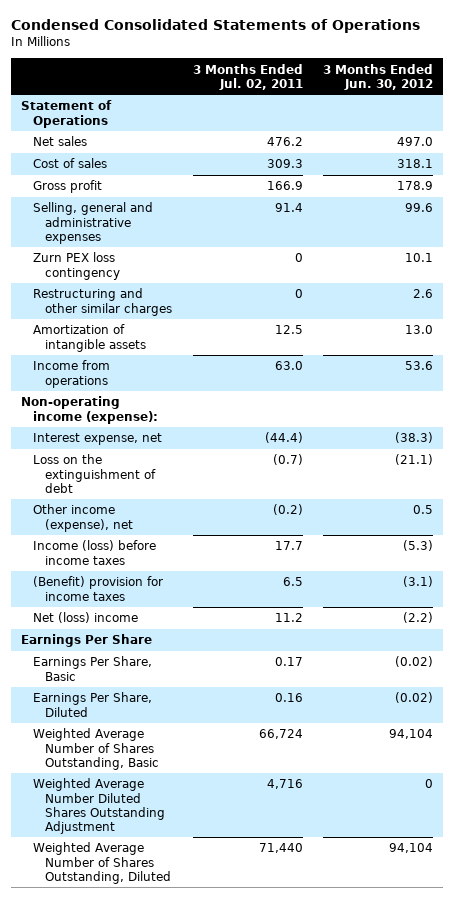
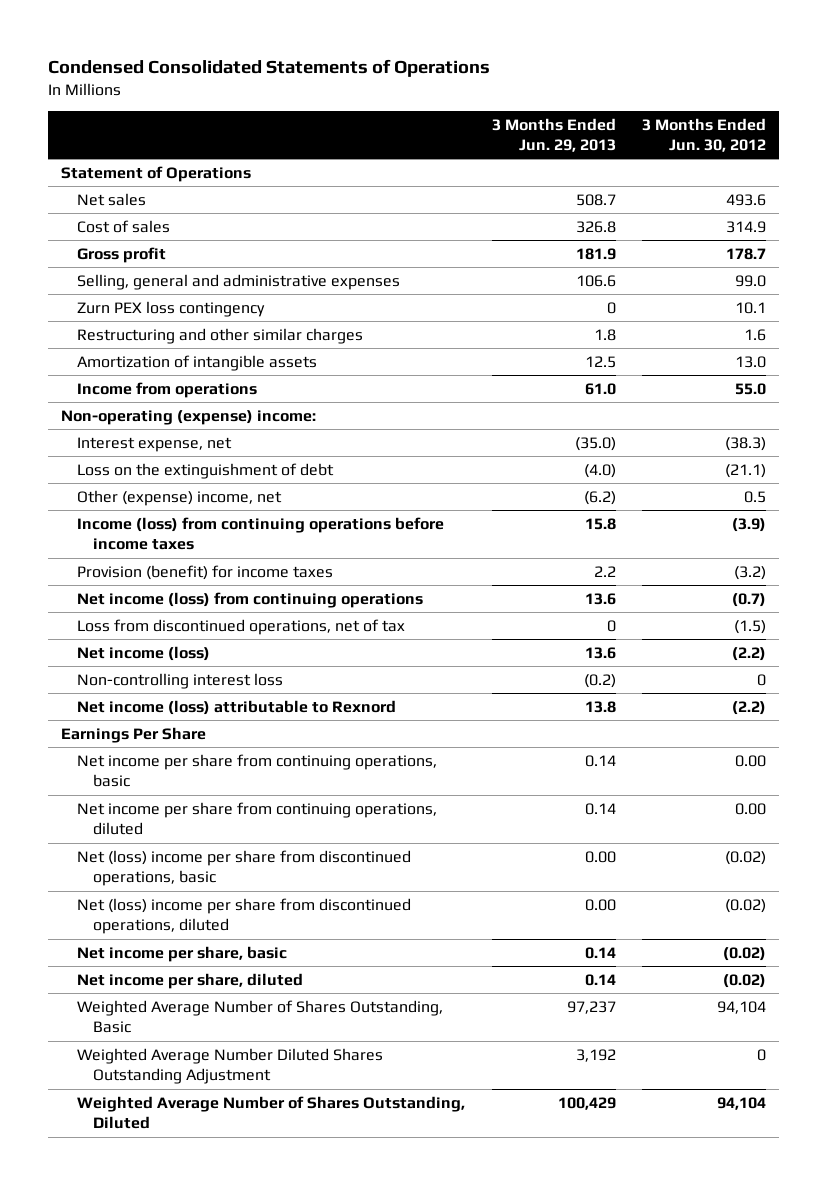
[192,63,303,90] 3 Months Ended Jul. 02, 2011 -> none
none -> [491,117,616,152] 3 Months Ended Jun. 29, 2013
[396,137,433,147] 497.0 -> [726,193,767,206] 493.6
[396,159,433,169] 318.1 -> [726,220,767,233] 314.9
[396,181,433,191] 178.9 -> [726,247,767,260] 178.7
[404,203,433,213] 99.6 -> [735,274,767,287] 99.0
[412,289,433,299] 2.6 -> [744,328,767,341] 1.6
[404,361,433,371] 53.6 -> [735,382,767,395] 55.0
[21,396,159,424] Non-operating income (expense): -> [61,409,317,425] Non-operating (expense) income:
[33,504,134,532] Other income (expense), net -> [77,489,283,506] Other (expense) income, net
[33,540,157,565] Income (loss) before income taxes -> [77,516,445,551] Income (loss) from continuing operations before income taxes
[402,540,433,552] (5.3) -> [732,517,767,532] (3.9)
[33,576,164,601] (Benefit) provision for income taxes -> [77,564,334,580] Provision (benefit) for income taxes
[402,576,433,588] (3.1) -> [734,565,767,580] (3.2)
none -> [77,591,424,608] Net income (loss) from continuing operations
none -> [77,618,406,635] Loss from discontinued operations, net of tax
none -> [77,645,211,661] Net income (loss)
none -> [77,672,284,689] Non-controlling interest loss
[33,612,139,624] Net (loss) income -> [77,699,397,715] Net income (loss) attributable to Rexnord
none -> [77,753,438,788] Net income per share from continuing operations, basic
none -> [77,801,438,836] Net income per share from continuing operations, diluted
none -> [77,849,412,887] Net (loss) income per share from discontinued operations, basic
none -> [77,897,412,935] Net (loss) income per share from discontinued operations, diluted
[33,656,153,681] Earnings Per Share, Basic -> [77,945,288,962] Net income per share, basic
[33,692,153,717] Earnings Per Share, Diluted -> [77,972,304,989] Net income per share, diluted

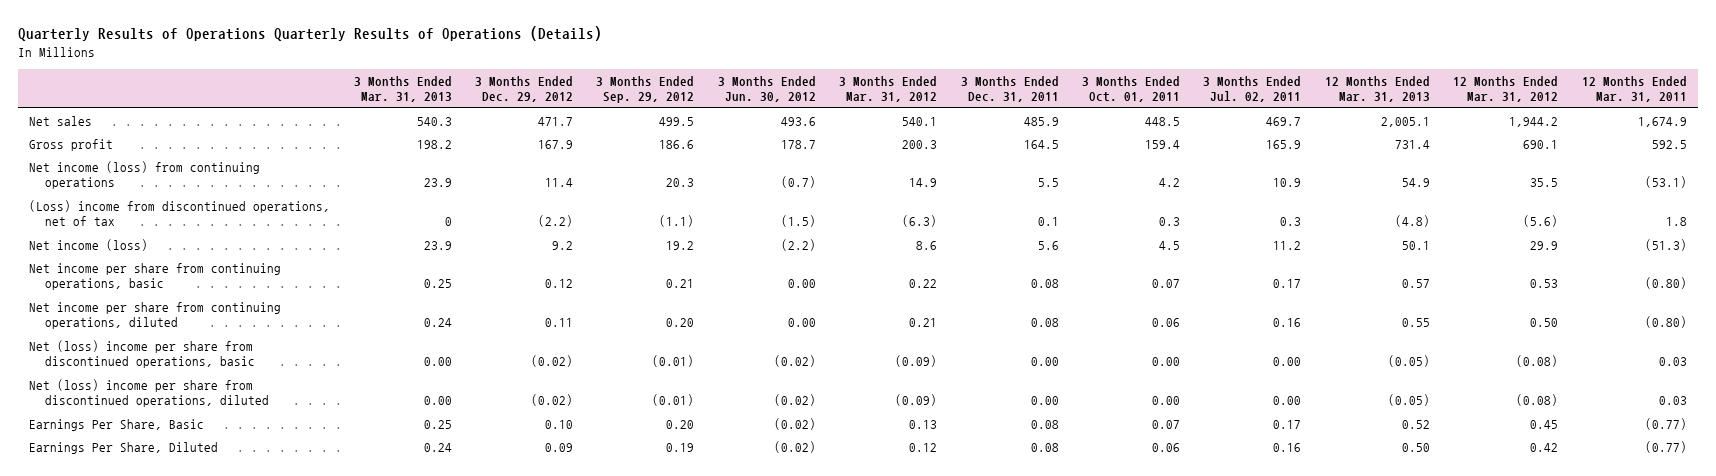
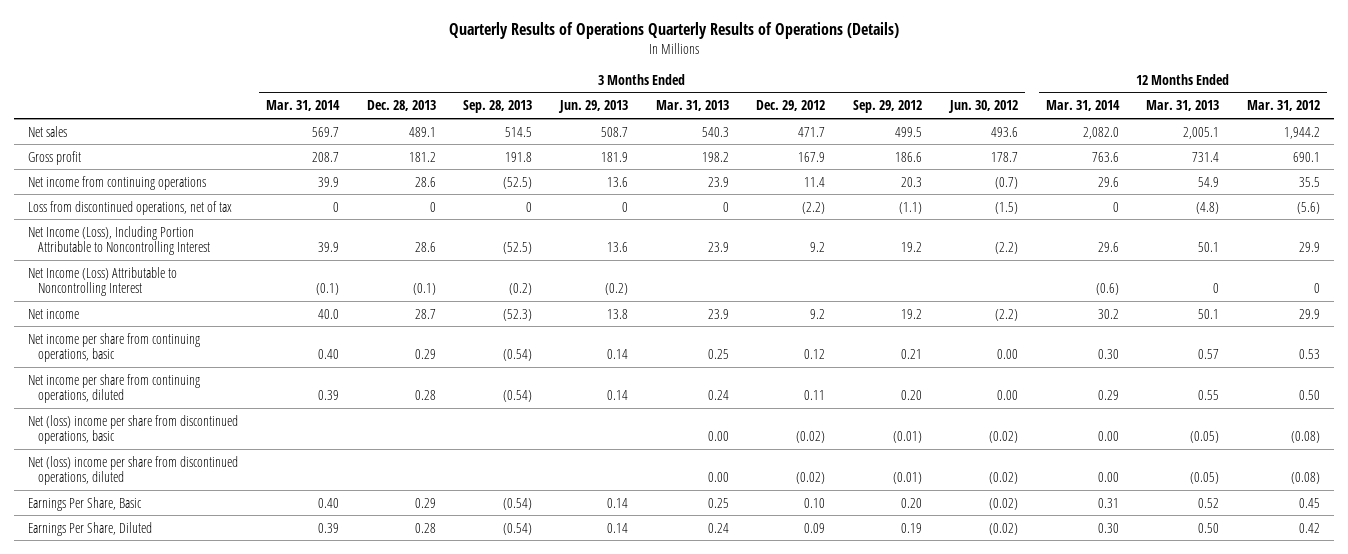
[839,75,938,103] 3 Months Ended Mar. 31, 2012 -> none
[960,75,1059,103] 3 Months Ended Dec. 31, 2011 -> none
[1082,75,1181,103] 3 Months Ended Oct. 01, 2011 -> none
[1203,75,1302,103] 3 Months Ended Jul. 02, 2011 -> none
[1581,75,1687,103] 12 Months Ended Mar. 31, 2011 -> none
none -> [265,100,340,112] Mar. 31, 2014
none -> [366,100,436,112] Dec. 28, 2013
none -> [463,100,533,114] Sep. 28, 2013
none -> [558,100,629,114] Jun. 29, 2013
none -> [1045,100,1120,112] Mar. 31, 2014
[29,160,261,190] Net income (loss) from continuing operations -> [28,175,207,190] Net income from continuing operations
[29,199,331,227] (Loss) income from discontinued operations, net of tax -> [28,200,233,215] Loss from discontinued operations, net of tax
none -> [28,225,210,256] Net Income (Loss), Including Portion Attributable to Noncontrolling Interest
none -> [28,266,178,297] Net Income (Loss) Attributable to Noncontrolling Interest
[29,238,149,251] Net income (loss) -> [28,308,80,319] Net income

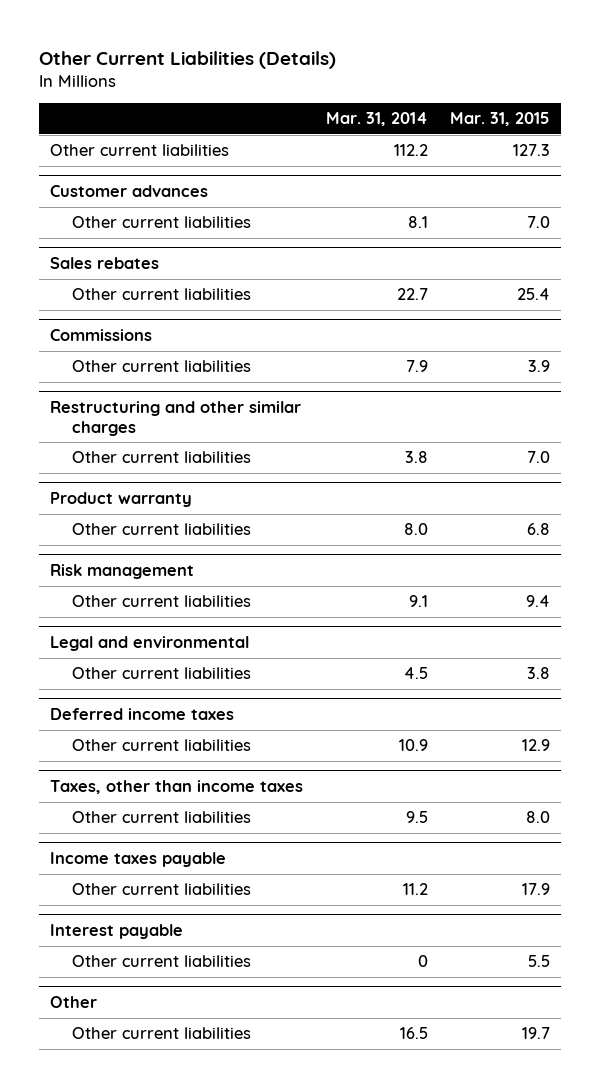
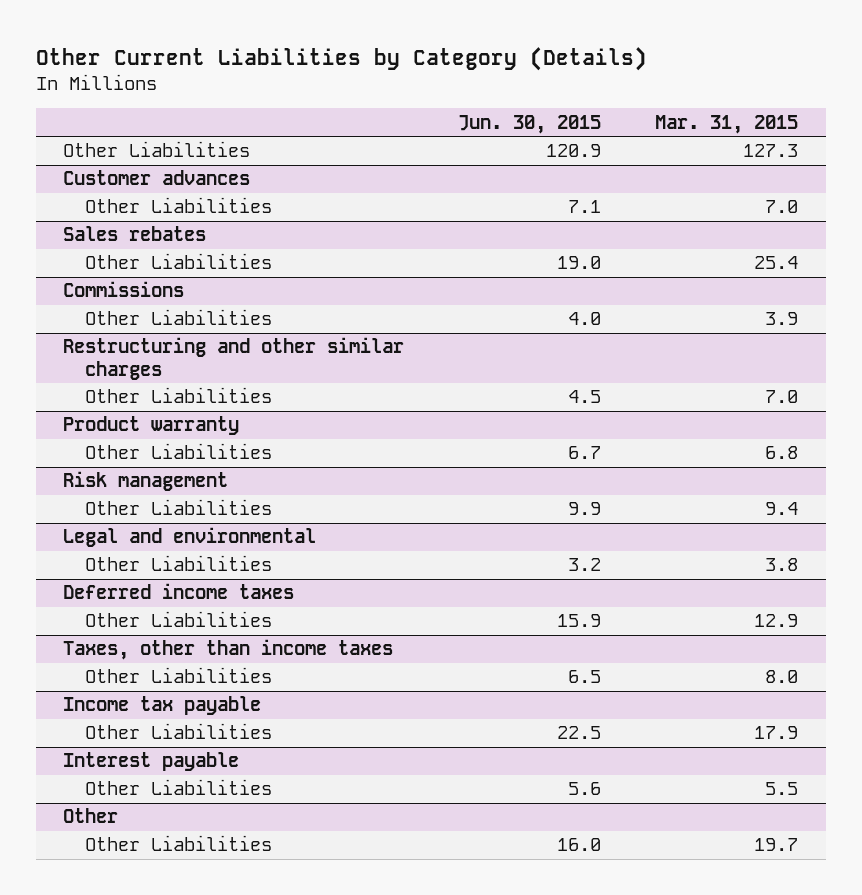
[39,50,337,69] Other Current Liabilities (Details) -> [36,46,648,71] Other Current Liabilities by Category (Details)
[325,112,428,127] Mar. 31, 2014 -> none
none -> [458,114,602,134] Jun. 30, 2015
[50,144,230,157] Other current liabilities -> [63,141,251,158] Other Liabilities
[72,216,252,229] Other current liabilities -> [84,197,272,214] Other Liabilities
[72,288,252,301] Other current liabilities -> [84,253,272,270] Other Liabilities
[72,360,252,373] Other current liabilities -> [84,309,272,326] Other Liabilities
[72,451,252,464] Other current liabilities -> [84,387,272,404] Other Liabilities
[72,523,252,536] Other current liabilities -> [84,443,272,460] Other Liabilities
[72,595,252,608] Other current liabilities -> [84,499,272,516] Other Liabilities
[72,667,252,680] Other current liabilities -> [84,555,272,572] Other Liabilities
[72,739,252,752] Other current liabilities -> [84,611,272,628] Other Liabilities
[72,811,252,824] Other current liabilities -> [84,667,272,684] Other Liabilities
[50,852,227,868] Income taxes payable -> [63,696,262,716] Income tax payable
[72,883,252,896] Other current liabilities -> [84,723,272,740] Other Liabilities
[72,955,252,968] Other current liabilities -> [84,779,272,796] Other Liabilities
[72,1027,252,1040] Other current liabilities -> [84,835,272,852] Other Liabilities

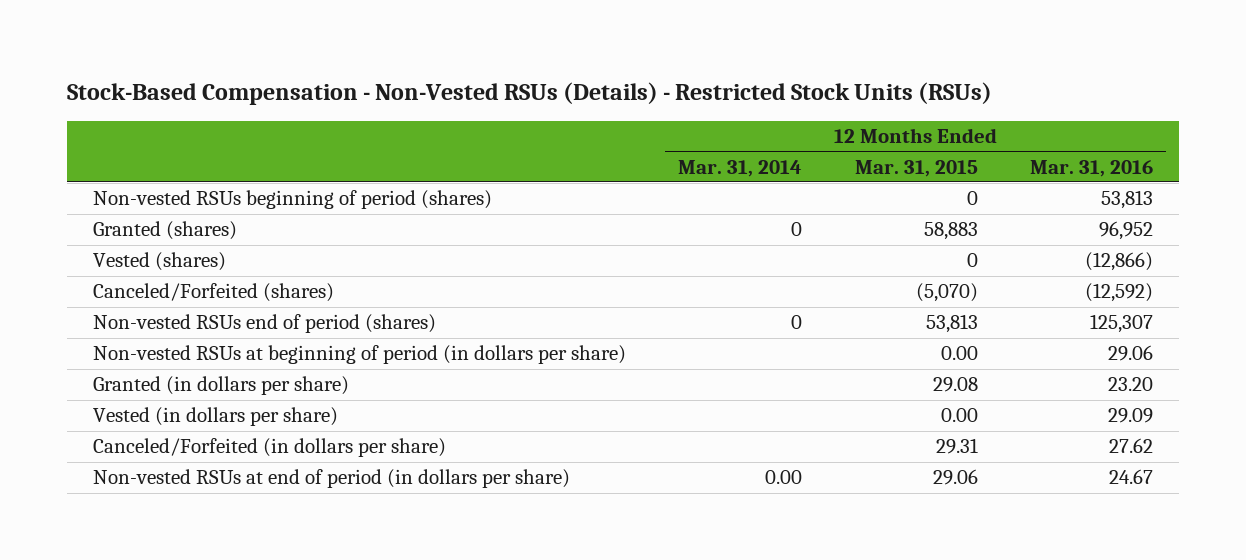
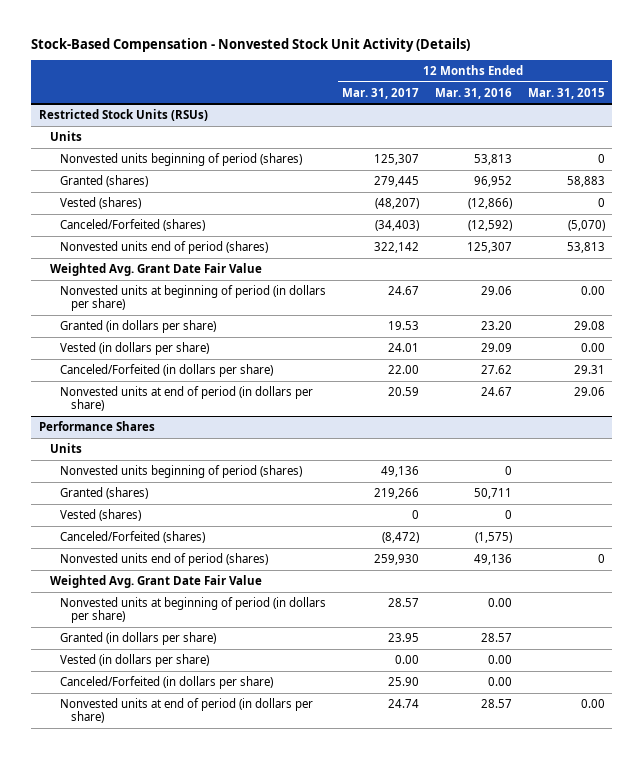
[66,81,992,105] Stock-Based Compensation - Non-Vested RSUs (Details) - Restricted Stock Units (RSUs) -> [31,37,471,52] Stock-Based Compensation - Nonvested Stock Unit Activity (Details)
[678,159,803,177] Mar. 31, 2014 -> none
none -> [341,87,419,99] Mar. 31, 2017
none -> [39,108,209,121] Restricted Stock Units (RSUs)
none -> [49,130,82,141] Units
[93,190,493,210] Non-vested RSUs beginning of period (shares) -> [60,152,303,166] Nonvested units beginning of period (shares)
[93,314,437,334] Non-vested RSUs end of period (shares) -> [60,240,269,254] Nonvested units end of period (shares)
none -> [49,262,262,276] Weighted Avg. Grant Date Fair Value
[93,345,627,365] Non-vested RSUs at beginning of period (in dollars per share) -> [60,284,327,311] Nonvested units at beginning of period (in dollars per share)
[93,469,571,489] Non-vested RSUs at end of period (in dollars per share) -> [60,385,314,411] Nonvested units at end of period (in dollars per share)
none -> [39,420,156,431] Performance Shares
none -> [49,442,82,453] Units
none -> [60,464,303,478] Nonvested units beginning of period (shares)
none -> [60,486,149,499] Granted (shares)
none -> [60,508,142,521] Vested (shares)
none -> [60,530,206,543] Canceled/Forfeited (shares)
none -> [60,552,269,566] Nonvested units end of period (shares)
none -> [49,574,262,588] Weighted Avg. Grant Date Fair Value
none -> [60,596,327,623] Nonvested units at beginning of period (in dollars per share)
none -> [60,631,217,645] Granted (in dollars per share)
none -> [60,653,210,667] Vested (in dollars per share)
none -> [60,675,274,689] Canceled/Forfeited (in dollars per share)
none -> [60,697,314,723] Nonvested units at end of period (in dollars per share)

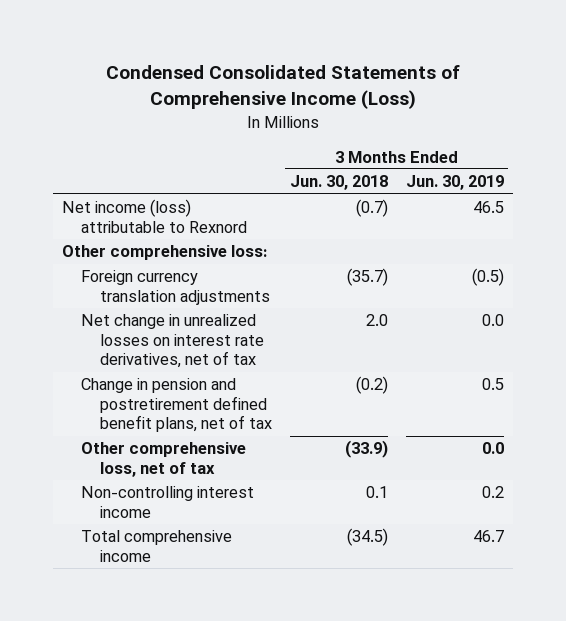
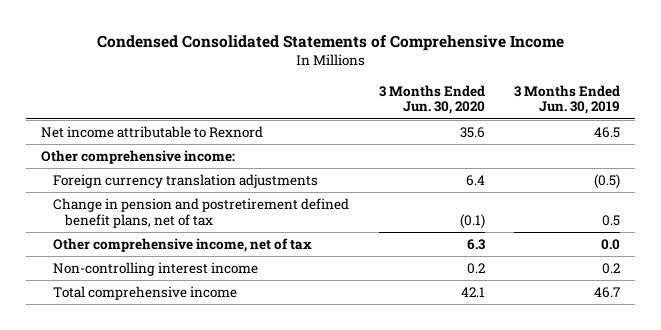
[106,65,461,110] Condensed Consolidated Statements of Comprehensive Income (Loss) -> [96,34,564,51] Condensed Consolidated Statements of Comprehensive Income
[289,175,388,191] Jun. 30, 2018 -> none
none -> [378,84,485,115] 3 Months Ended Jun. 30, 2020
[62,199,248,233] Net income (loss) attributable to Rexnord -> [40,126,263,139] Net income attributable to Rexnord
[62,245,268,261] Other comprehensive loss: -> [40,150,235,165] Other comprehensive income:
[81,314,264,369] Net change in unrealized losses on interest rate derivatives, net of tax -> none
[81,442,247,477] Other comprehensive loss, net of tax -> [53,238,313,253] Other comprehensive income, net of tax

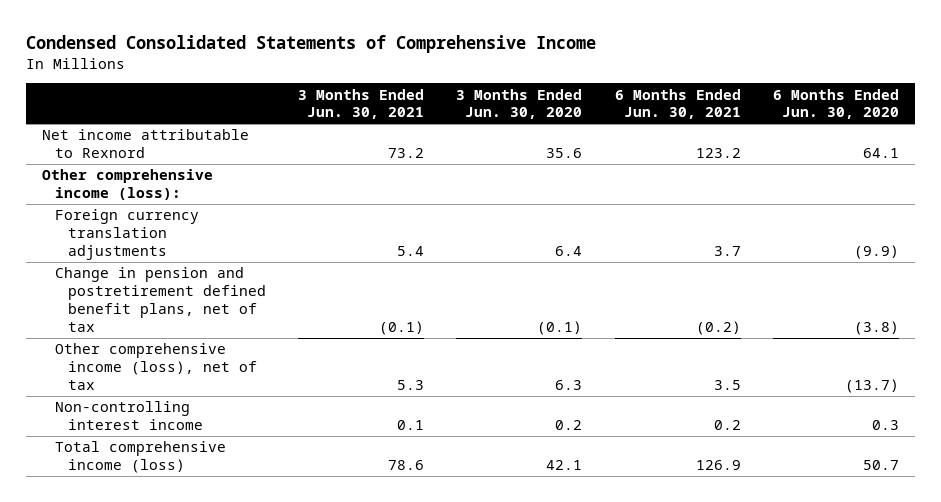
[514,84,621,115] 3 Months Ended Jun. 30, 2019 -> none
none -> [298,88,425,120] 3 Months Ended Jun. 30, 2021
none -> [614,88,741,120] 6 Months Ended Jun. 30, 2021
none -> [772,88,899,120] 6 Months Ended Jun. 30, 2020
[40,150,235,165] Other comprehensive income: -> [42,169,214,201] Other comprehensive income (loss):
[53,238,313,253] Other comprehensive income, net of tax -> [55,343,257,391] Other comprehensive income (loss), net of tax
[53,286,238,301] Total comprehensive income -> [55,441,227,474] Total comprehensive income (loss)

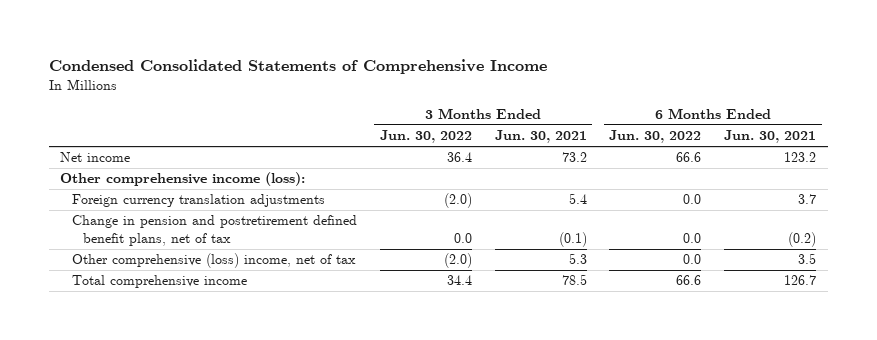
[456,88,583,120] 3 Months Ended Jun. 30, 2020 -> none
[772,88,899,120] 6 Months Ended Jun. 30, 2020 -> none
none -> [379,130,472,144] Jun. 30, 2022
none -> [609,130,702,144] Jun. 30, 2022
[42,129,250,159] Net income attributable to Rexnord -> [60,152,131,163] Net income
[55,401,203,431] Non-controlling interest income -> none
[55,343,257,391] Other comprehensive income (loss), net of tax -> [71,253,356,269] Other comprehensive (loss) income, net of tax
[55,441,227,474] Total comprehensive income (loss) -> [71,275,247,289] Total comprehensive income
[388,460,425,471] 78.6 -> [561,274,587,286] 78.5
[695,460,741,471] 126.9 -> [784,275,817,286] 126.7

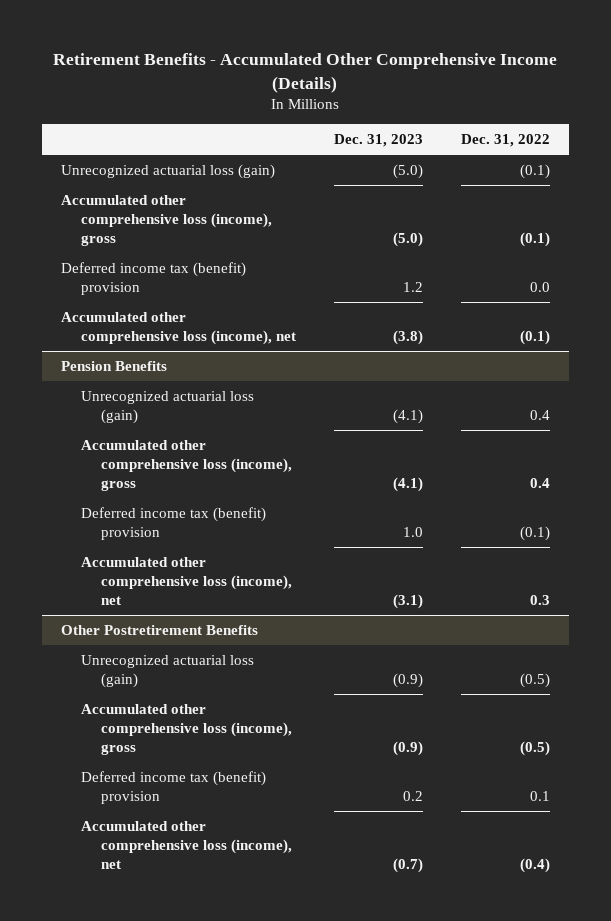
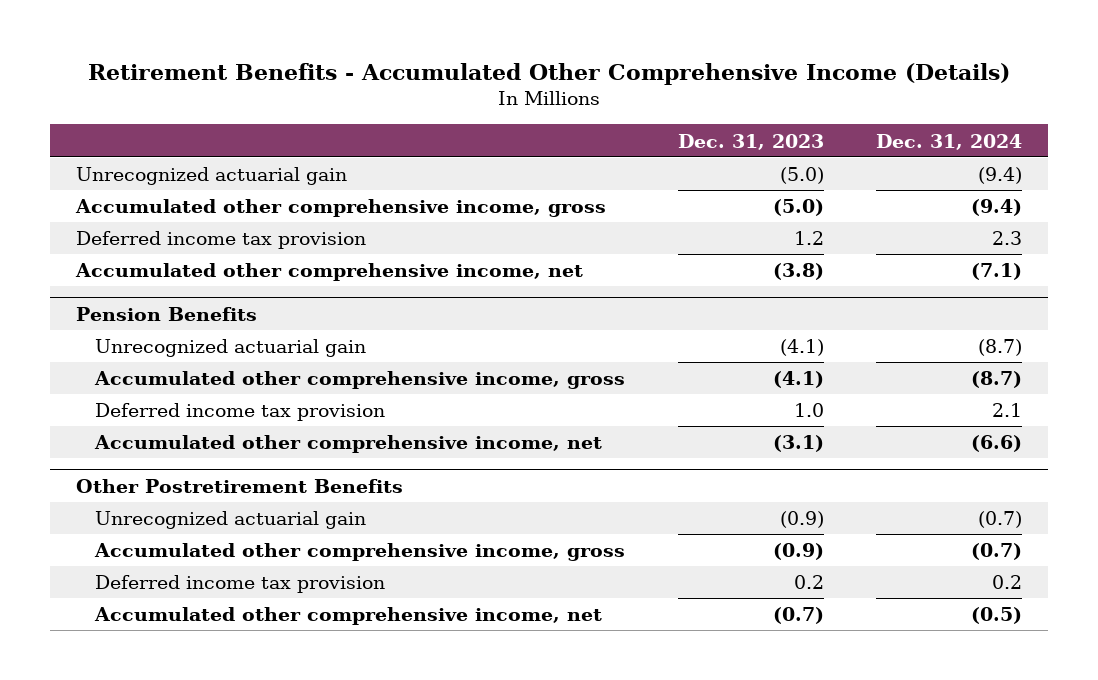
[460,134,550,148] Dec. 31, 2022 -> none
none -> [876,133,1023,150] Dec. 31, 2024
[61,163,276,179] Unrecognized actuarial loss (gain) -> [76,167,348,186] Unrecognized actuarial gain
[61,194,272,246] Accumulated other comprehensive loss (income), gross -> [75,199,607,218] Accumulated other comprehensive income, gross
[61,261,247,295] Deferred income tax (benefit) provision -> [76,231,367,250] Deferred income tax provision
[61,311,296,345] Accumulated other comprehensive loss (income), net -> [75,263,584,282] Accumulated other comprehensive income, net
[80,390,254,424] Unrecognized actuarial loss (gain) -> [95,339,367,358] Unrecognized actuarial gain
[80,439,292,491] Accumulated other comprehensive loss (income), gross -> [94,371,626,390] Accumulated other comprehensive income, gross
[80,506,266,540] Deferred income tax (benefit) provision -> [95,403,386,422] Deferred income tax provision
[80,556,292,605] Accumulated other comprehensive loss (income), net -> [94,435,603,454] Accumulated other comprehensive income, net
[80,654,254,688] Unrecognized actuarial loss (gain) -> [95,511,367,530] Unrecognized actuarial gain
[80,703,292,755] Accumulated other comprehensive loss (income), gross -> [94,543,626,562] Accumulated other comprehensive income, gross
[80,770,266,804] Deferred income tax (benefit) provision -> [95,575,386,594] Deferred income tax provision
[80,820,292,869] Accumulated other comprehensive loss (income), net -> [94,607,603,626] Accumulated other comprehensive income, net

